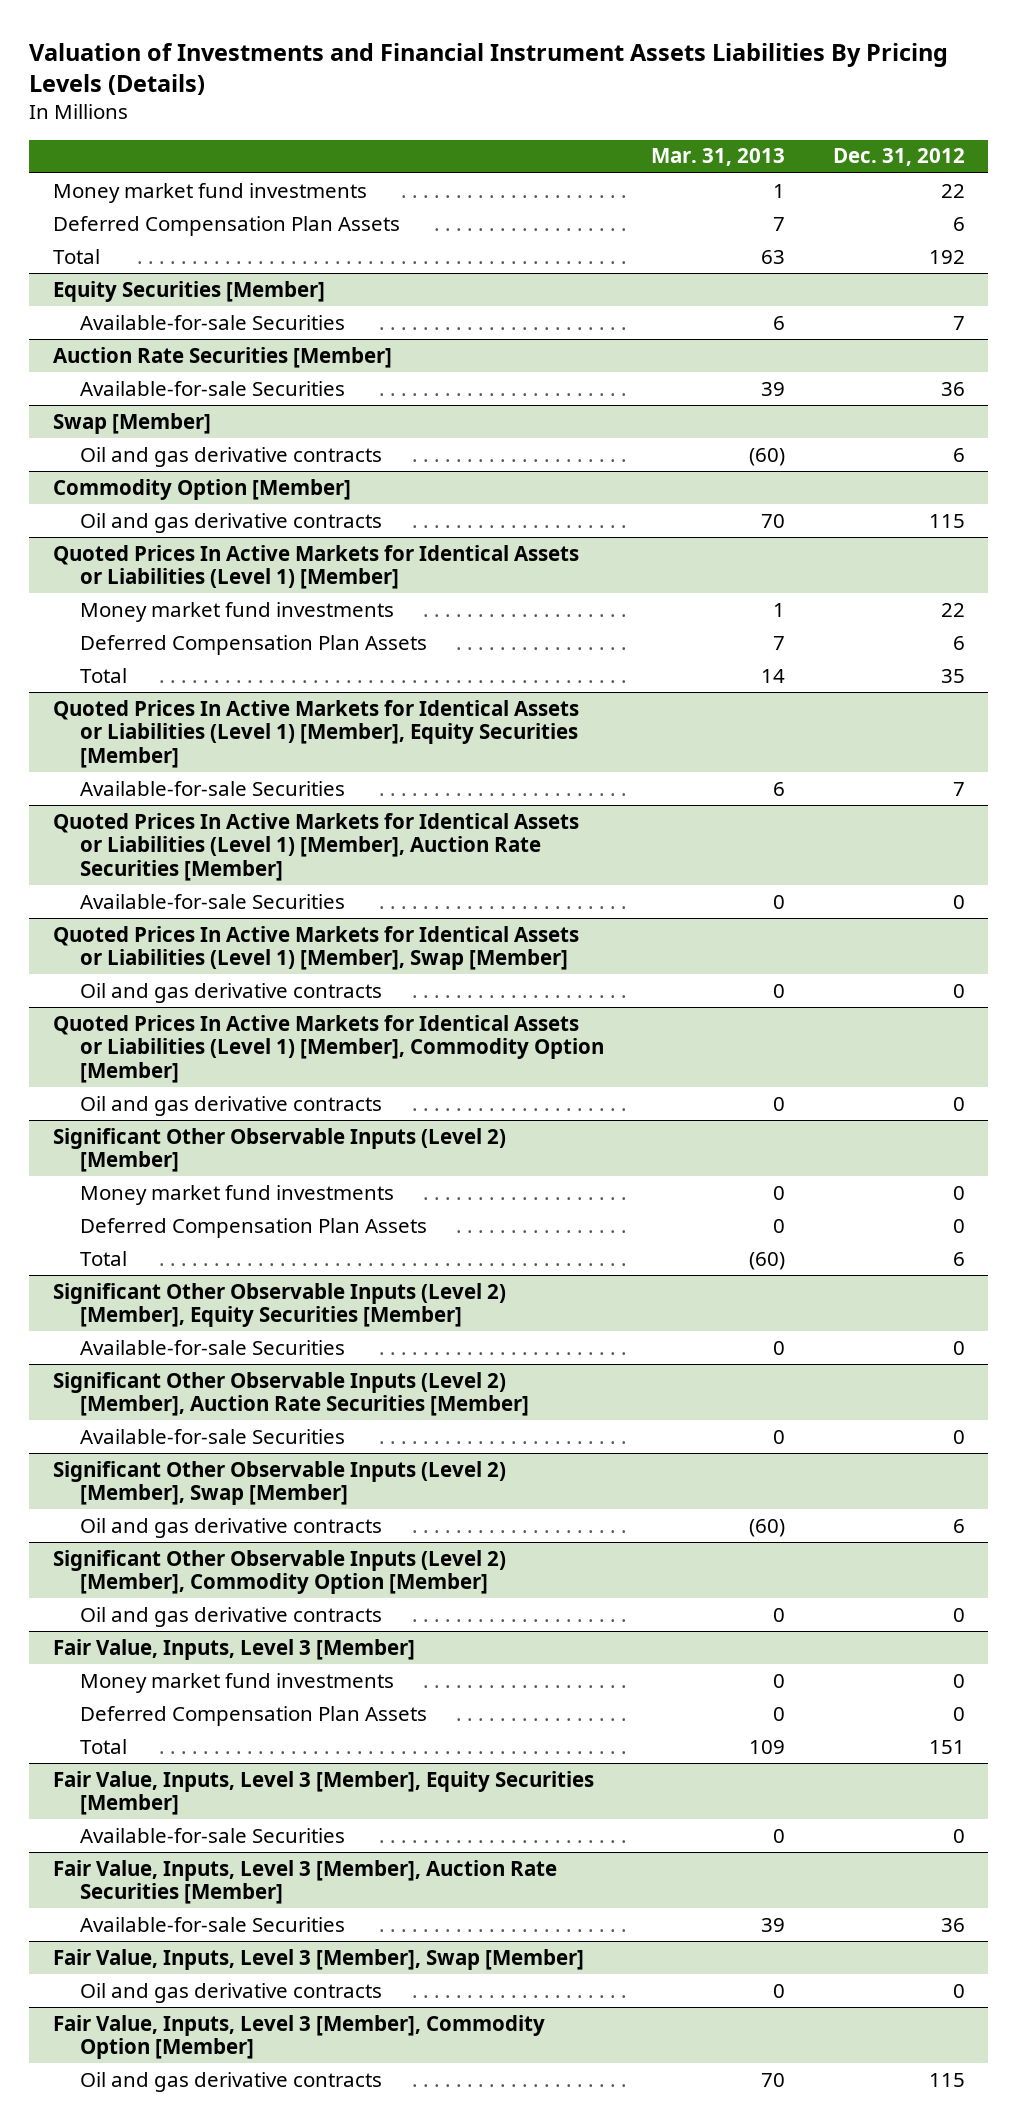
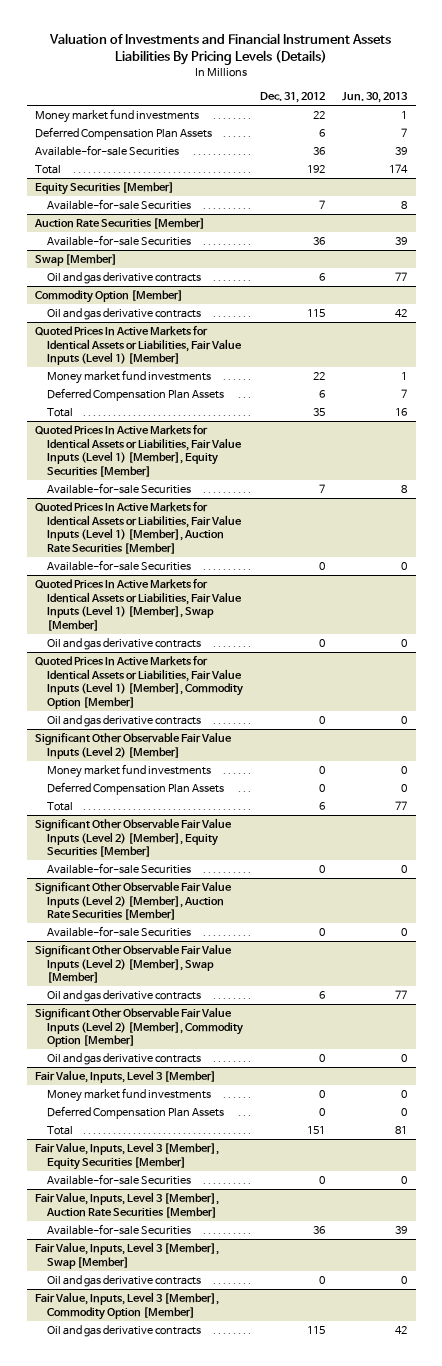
[651,148,786,167] Mar. 31, 2013 -> none
none -> [342,92,409,104] Jun. 30, 2013
none -> [35,145,180,157] Available-for-sale Securities
[52,544,579,590] Quoted Prices In Active Markets for Identical Assets or Liabilities (Level 1) [Member] -> [35,326,242,366] Quoted Prices In Active Markets for Identical Assets or Liabilities, Fair Value Inputs (Level 1) [Member]
[52,699,579,768] Quoted Prices In Active Markets for Identical Assets or Liabilities (Level 1) [Member], Equity Securities [Member] -> [35,425,242,477] Quoted Prices In Active Markets for Identical Assets or Liabilities, Fair Value Inputs (Level 1) [Member], Equity Securities [Member]
[52,812,579,881] Quoted Prices In Active Markets for Identical Assets or Liabilities (Level 1) [Member], Auction Rate Securities [Member] -> [35,502,242,554] Quoted Prices In Active Markets for Identical Assets or Liabilities, Fair Value Inputs (Level 1) [Member], Auction Rate Securities [Member]
[52,925,579,971] Quoted Prices In Active Markets for Identical Assets or Liabilities (Level 1) [Member], Swap [Member] -> [35,579,242,631] Quoted Prices In Active Markets for Identical Assets or Liabilities, Fair Value Inputs (Level 1) [Member], Swap [Member]
[52,1014,604,1083] Quoted Prices In Active Markets for Identical Assets or Liabilities (Level 1) [Member], Commodity Option [Member] -> [35,656,243,709] Quoted Prices In Active Markets for Identical Assets or Liabilities, Fair Value Inputs (Level 1) [Member], Commodity Option [Member]
[52,1127,506,1173] Significant Other Observable Inputs (Level 2) [Member] -> [35,732,233,759] Significant Other Observable Fair Value Inputs (Level 2) [Member]
[52,1282,506,1328] Significant Other Observable Inputs (Level 2) [Member], Equity Securities [Member] -> [35,818,233,858] Significant Other Observable Fair Value Inputs (Level 2) [Member], Equity Securities [Member]
[52,1371,529,1417] Significant Other Observable Inputs (Level 2) [Member], Auction Rate Securities [Member] -> [35,881,233,921] Significant Other Observable Fair Value Inputs (Level 2) [Member], Auction Rate Securities [Member]
[52,1460,506,1506] Significant Other Observable Inputs (Level 2) [Member], Swap [Member] -> [35,944,233,984] Significant Other Observable Fair Value Inputs (Level 2) [Member], Swap [Member]
[52,1549,506,1595] Significant Other Observable Inputs (Level 2) [Member], Commodity Option [Member] -> [35,1007,243,1048] Significant Other Observable Fair Value Inputs (Level 2) [Member], Commodity Option [Member]

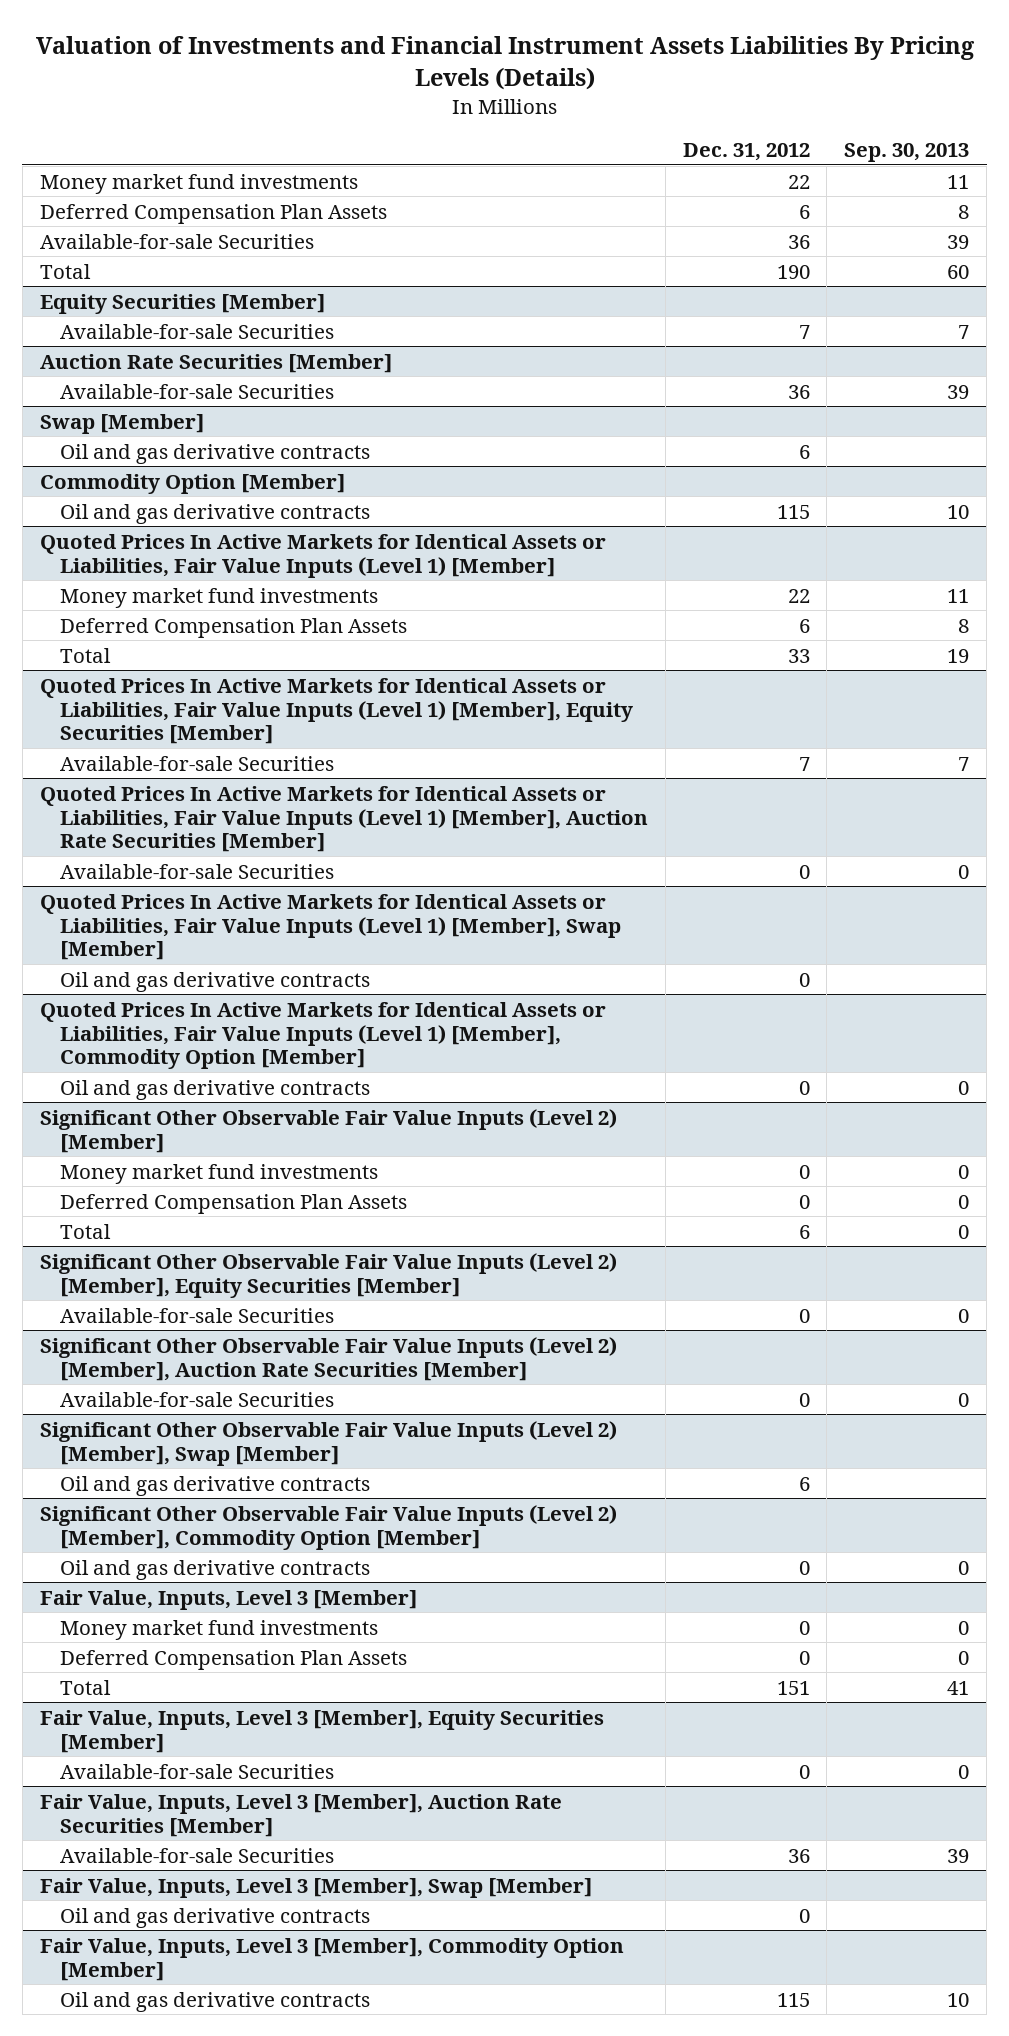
[342,92,409,104] Jun. 30, 2013 -> none
none -> [844,143,970,163] Sep. 30, 2013
[307,165,326,174] 192 -> [776,264,810,279] 190
[313,408,326,417] 35 -> [787,648,810,663] 33

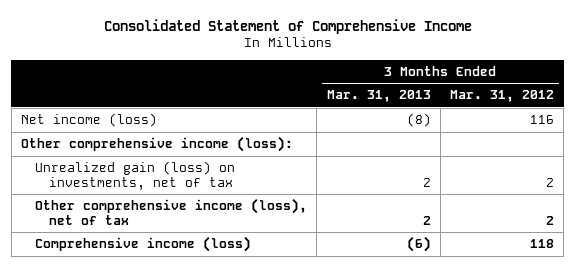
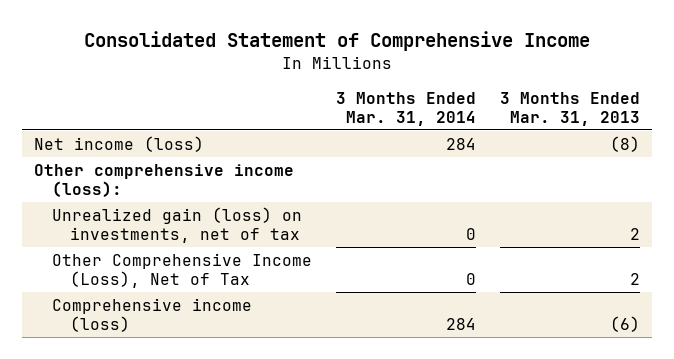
[450,90,555,103] Mar. 31, 2012 -> none
none -> [335,91,476,126] 3 Months Ended Mar. 31, 2014
[35,198,308,226] Other comprehensive income (loss), net of tax -> [51,252,312,288] Other Comprehensive Income (Loss), Net of Tax

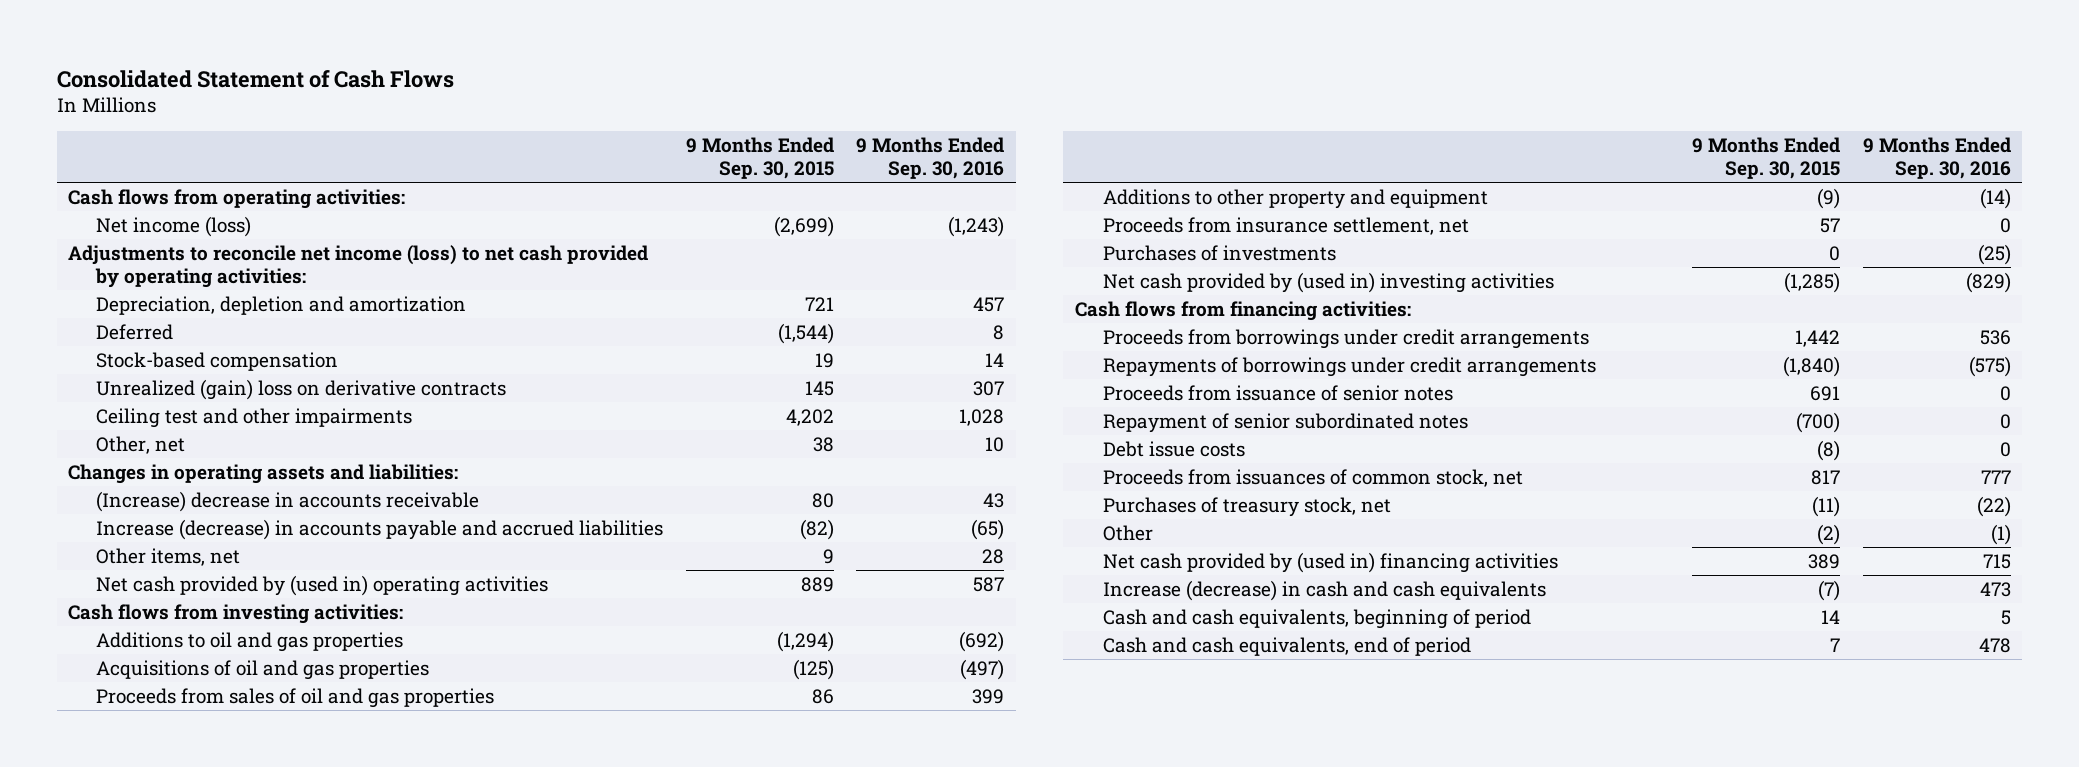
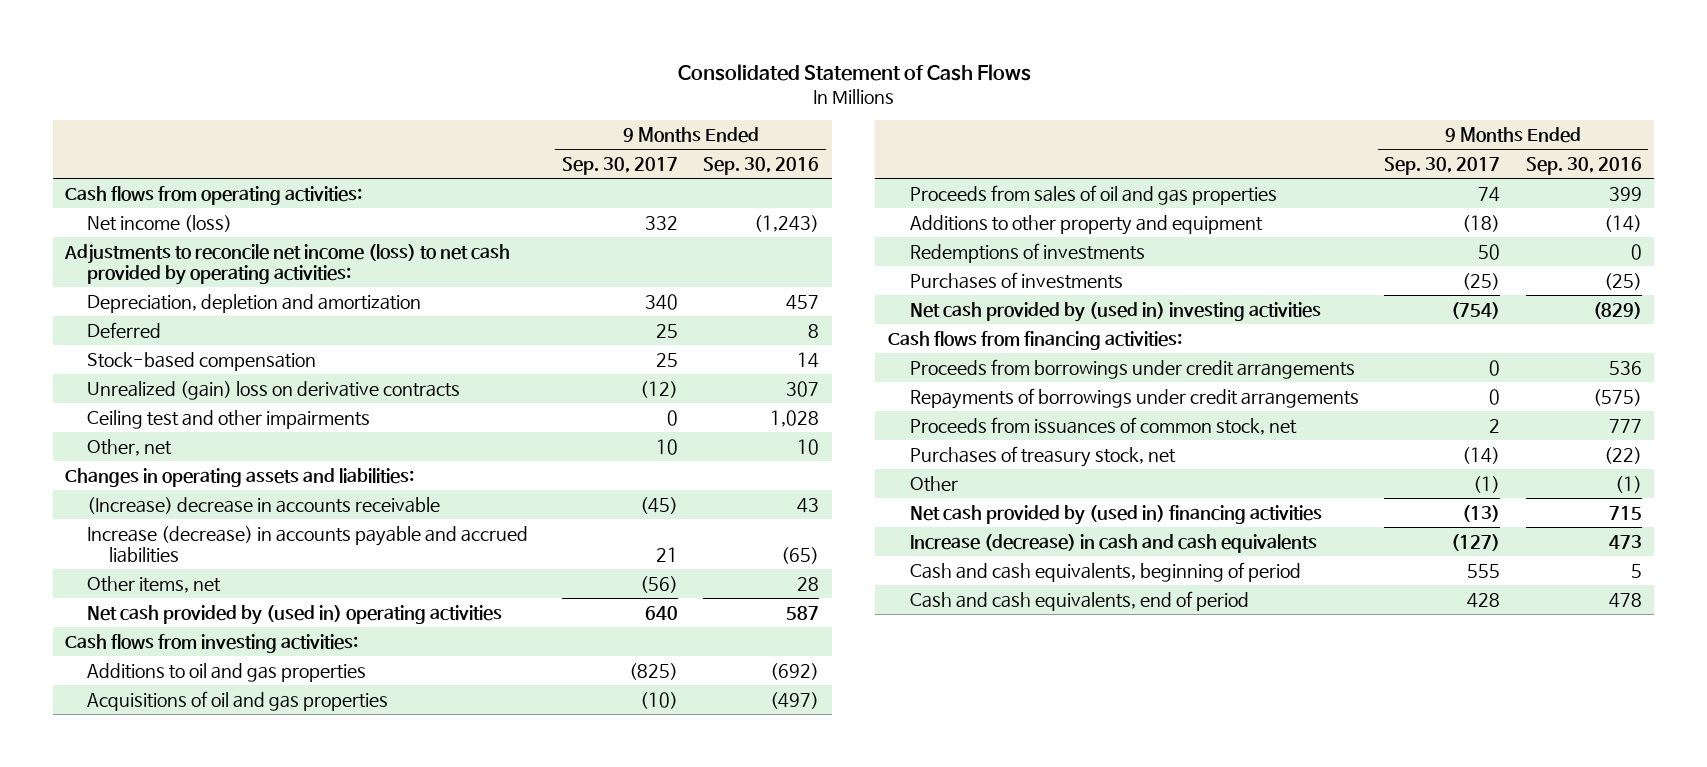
[685,137,834,180] 9 Months Ended Sep. 30, 2015 -> none
none -> [561,156,678,175] Sep. 30, 2017
[1102,216,1469,235] Proceeds from insurance settlement, net -> none
none -> [909,242,1145,263] Redemptions of investments
[1102,384,1453,401] Proceeds from issuance of senior notes -> none
[1102,412,1468,433] Repayment of senior subordinated notes -> none
[1102,440,1245,457] Debt issue costs -> none

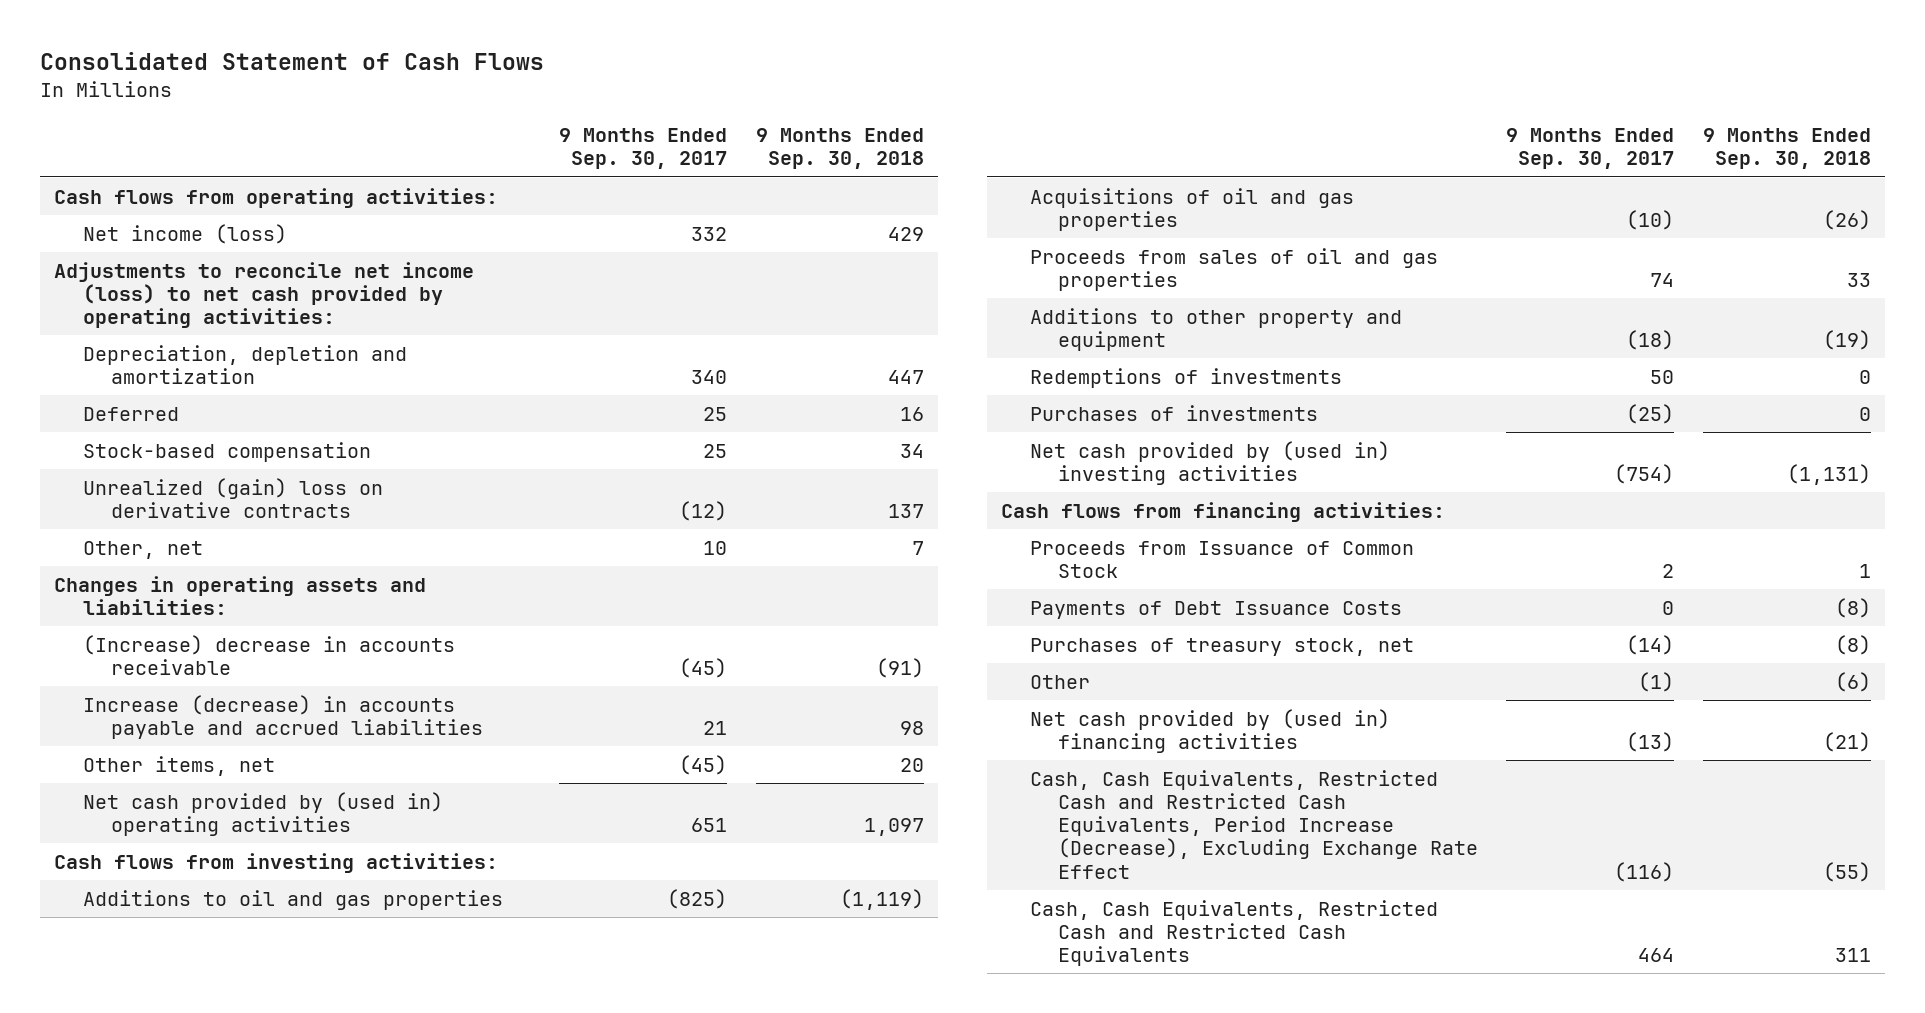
[703,156,820,175] Sep. 30, 2016 -> none
none -> [755,127,924,170] 9 Months Ended Sep. 30, 2018
[87,409,371,429] Ceiling test and other impairments -> none
[639,575,678,593] (56) -> [679,754,728,775] (45)
[644,605,678,620] 640 -> [691,817,728,832] 651
[909,358,1355,379] Proceeds from borrowings under credit arrangements -> none
[909,387,1359,409] Repayments of borrowings under credit arrangements -> none
[909,416,1297,435] Proceeds from issuances of common stock, net -> [1029,540,1414,578] Proceeds from Issuance of Common Stock
none -> [1029,600,1402,619] Payments of Debt Issuance Costs
[909,533,1317,553] Increase (decrease) in cash and cash equivalents -> none
[909,561,1301,582] Cash and cash equivalents, beginning of period -> none
[909,590,1249,611] Cash and cash equivalents, end of period -> none
none -> [1029,769,1478,879] Cash, Cash Equivalents, Restricted Cash and Restricted Cash Equivalents, Period Increase (Decrease), Excluding Exchange Rate Effect
none -> [1029,899,1438,967] Cash, Cash Equivalents, Restricted Cash and Restricted Cash Equivalents

